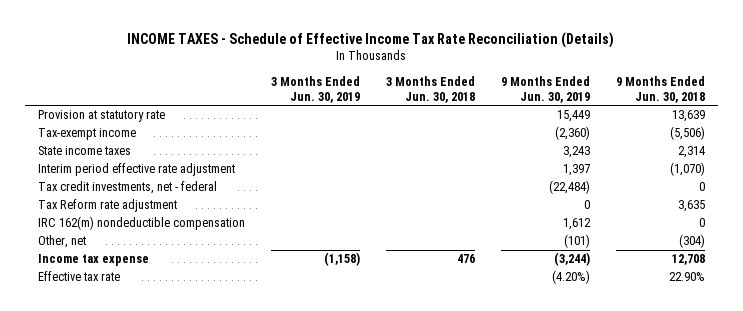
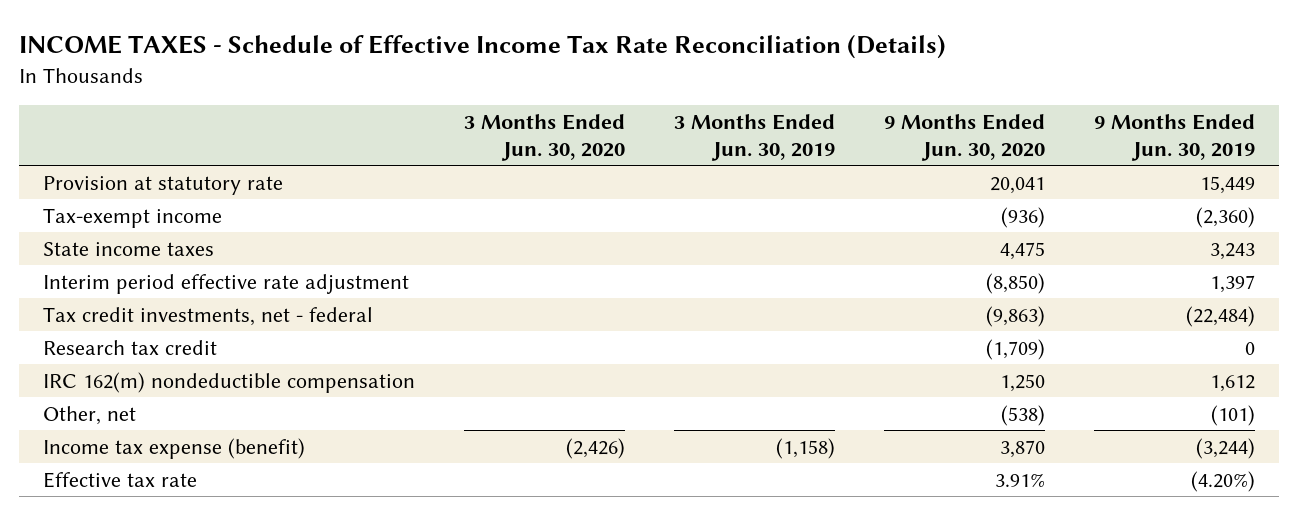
[385,75,475,103] 3 Months Ended Jun. 30, 2018 -> none
[615,75,705,103] 9 Months Ended Jun. 30, 2018 -> none
none -> [464,113,626,162] 3 Months Ended Jun. 30, 2020
none -> [883,113,1045,162] 9 Months Ended Jun. 30, 2020
[37,199,177,213] Tax Reform rate adjustment -> none
none -> [43,339,218,355] Research tax credit
[37,254,149,267] Income tax expense -> [43,437,306,459] Income tax expense (benefit)

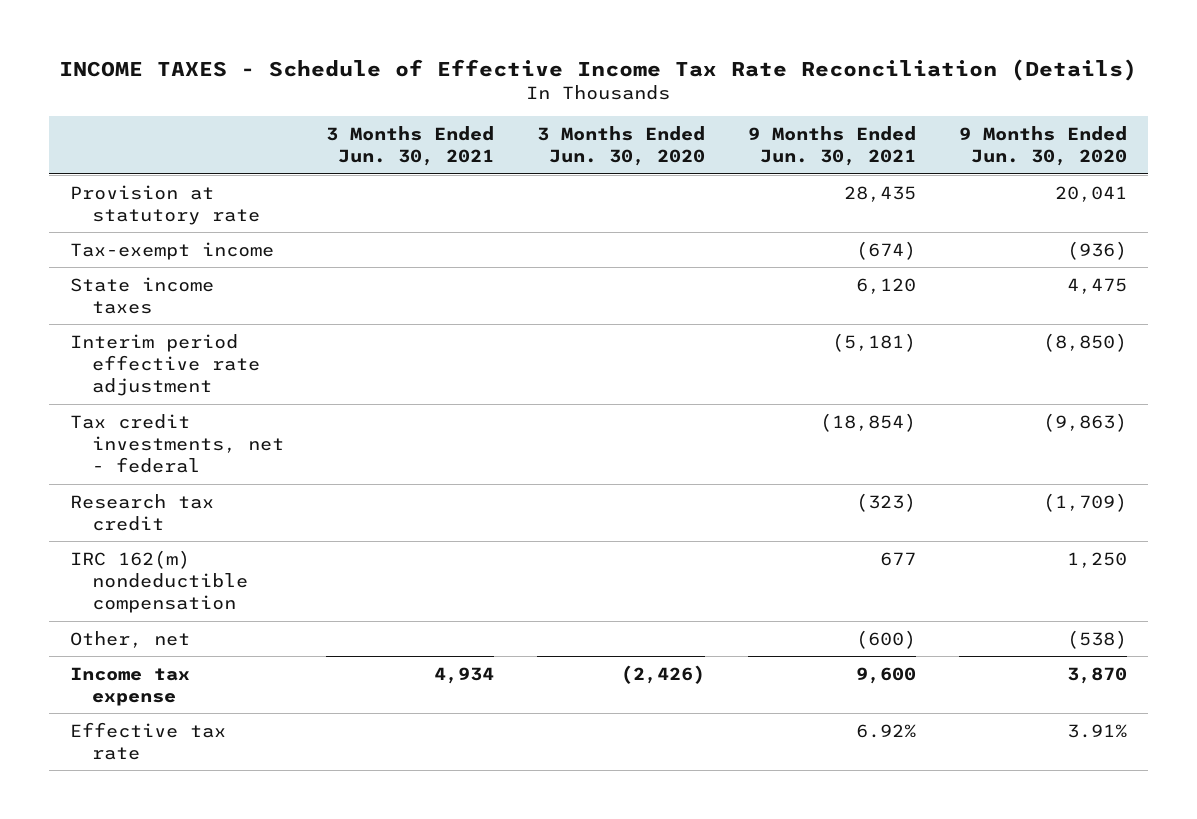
[673,113,835,162] 3 Months Ended Jun. 30, 2019 -> none
[1093,113,1255,162] 9 Months Ended Jun. 30, 2019 -> none
none -> [326,125,495,167] 3 Months Ended Jun. 30, 2021
none -> [748,125,917,167] 9 Months Ended Jun. 30, 2021
[43,437,306,459] Income tax expense (benefit) -> [70,666,191,706] Income tax expense

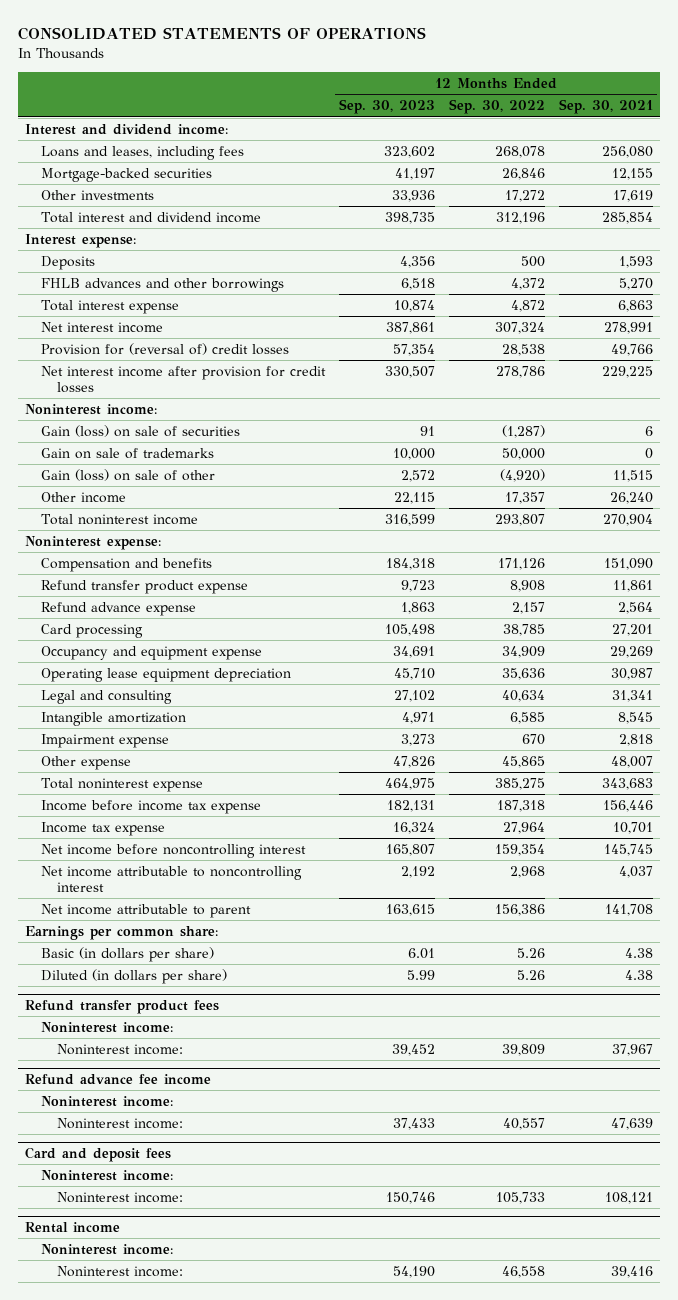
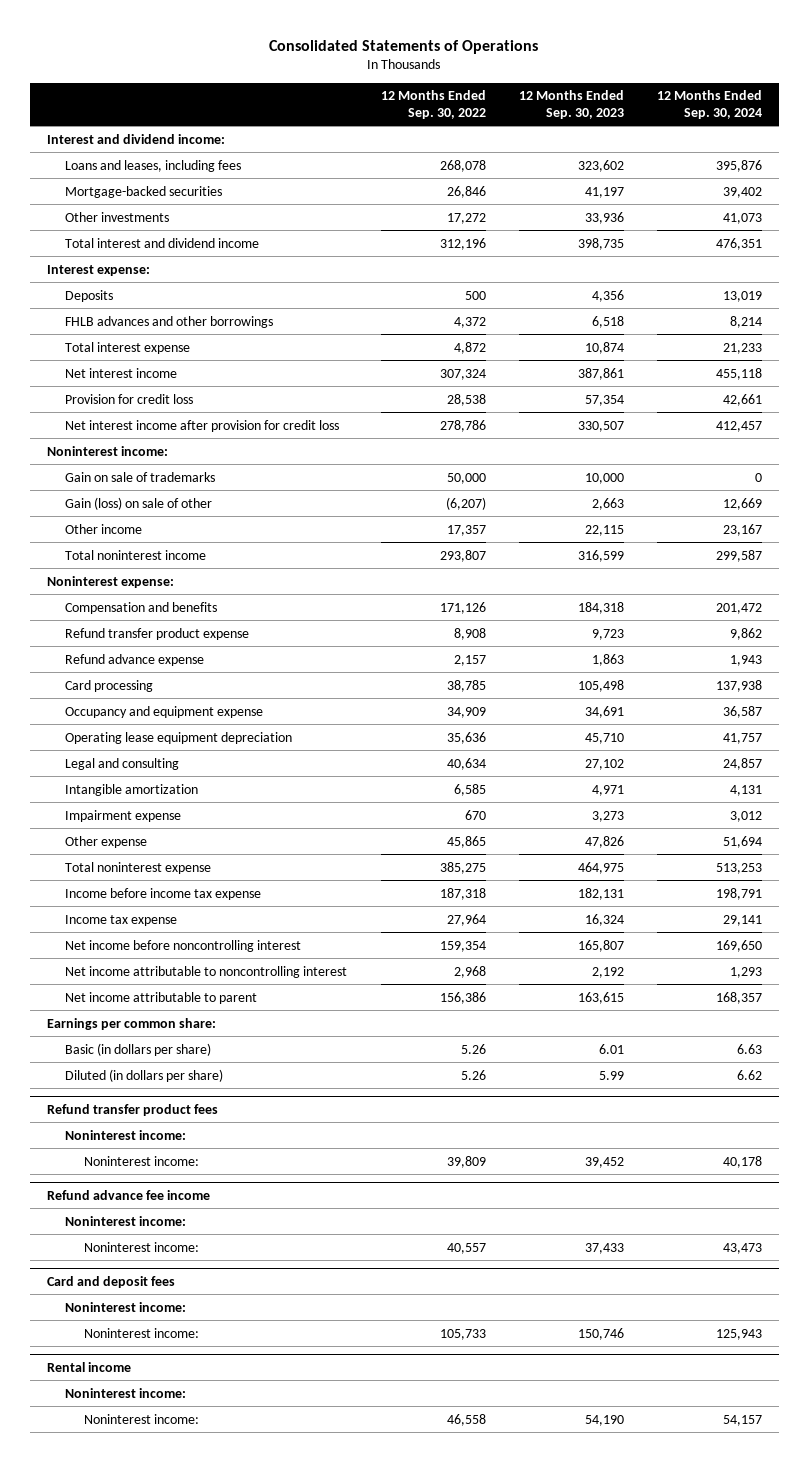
[17,27,426,41] CONSOLIDATED STATEMENTS OF OPERATIONS -> [269,39,539,54] Consolidated Statements of Operations
[559,99,654,115] Sep. 30, 2021 -> none
none -> [657,90,763,119] 12 Months Ended Sep. 30, 2024
[40,342,289,355] Provision for (reversal of) credit losses -> [65,393,194,404] Provision for credit loss
[40,365,326,393] Net interest income after provision for credit losses -> [65,419,340,432] Net interest income after provision for credit loss
[40,424,240,437] Gain (loss) on sale of securities -> none
[400,469,435,482] 2,572 -> [591,497,624,510] 2,663
[500,468,546,482] (4,920) -> [445,496,486,510] (6,207)

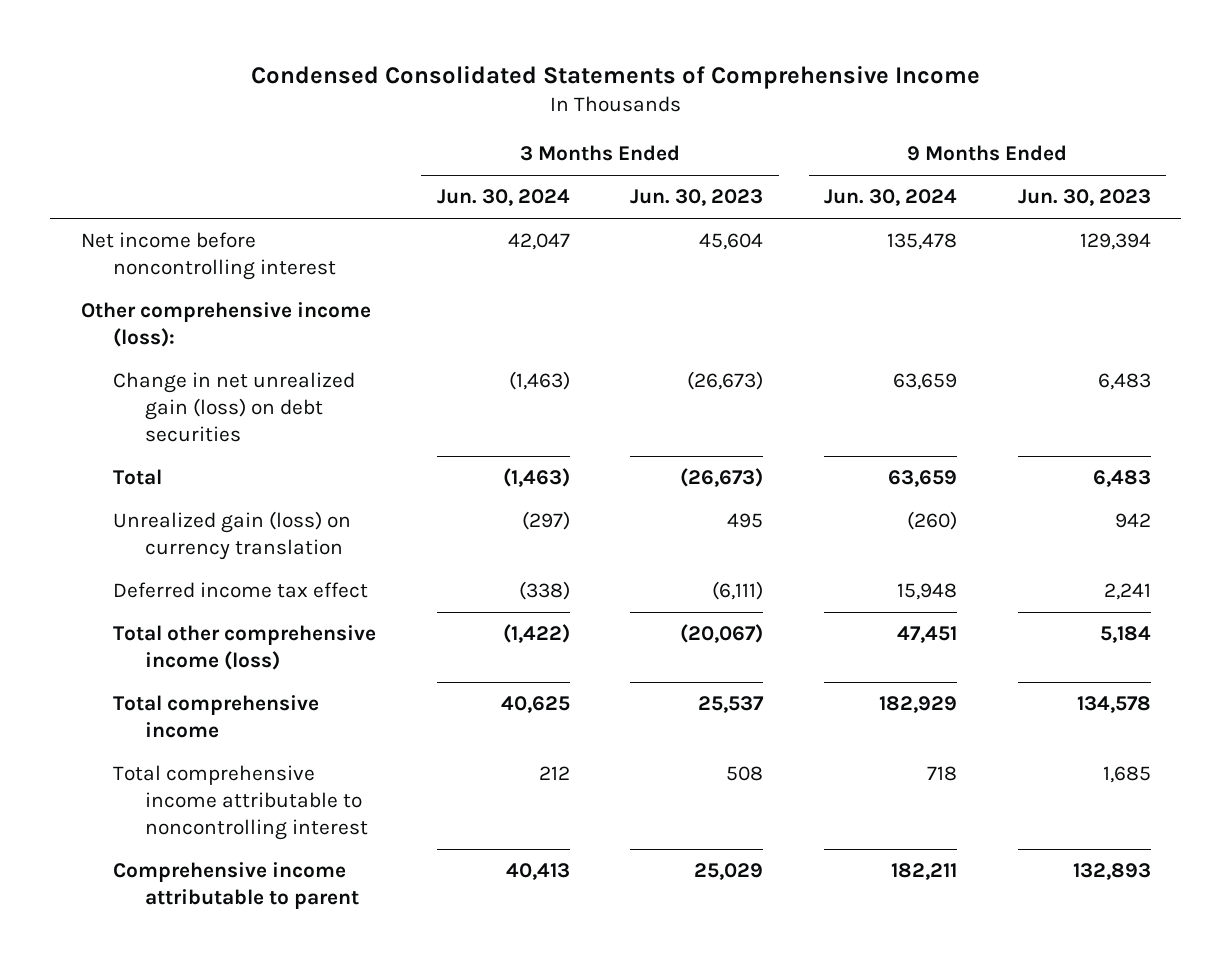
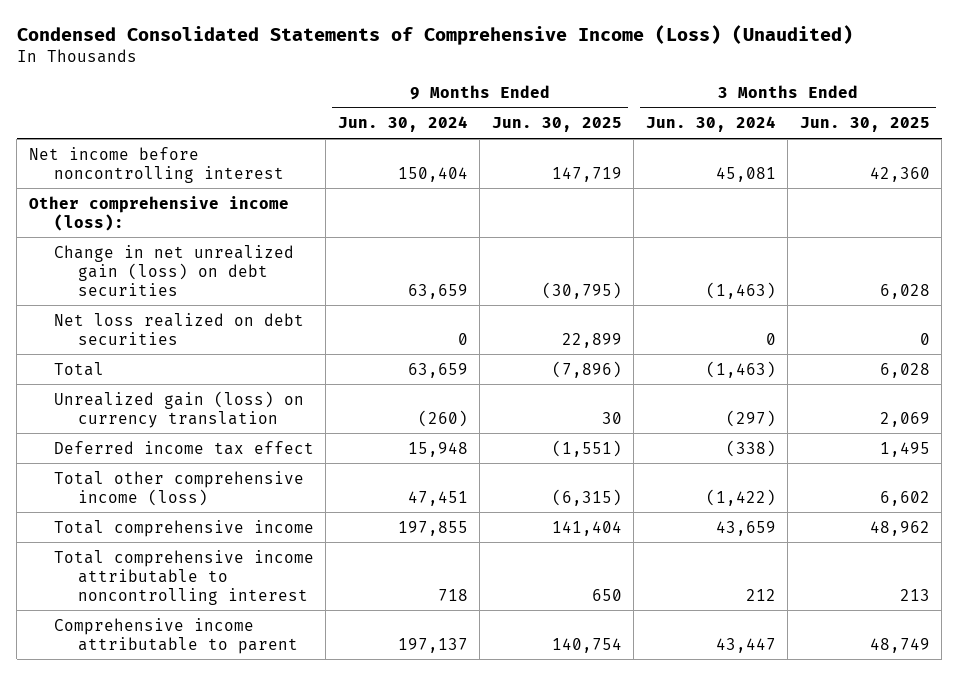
[250,64,980,89] Condensed Consolidated Statements of Comprehensive Income -> [16,25,853,46] Condensed Consolidated Statements of Comprehensive Income (Loss) (Unaudited)
[630,189,764,207] Jun. 30, 2023 -> none
[1017,189,1151,207] Jun. 30, 2023 -> none
none -> [491,117,622,133] Jun. 30, 2025
none -> [799,117,930,133] Jun. 30, 2025
[507,233,570,251] 42,047 -> [715,166,776,182] 45,081
[887,233,958,251] 135,478 -> [397,166,468,182] 150,404
none -> [53,312,304,345] Net loss realized on debt securities
[500,696,570,714] 40,625 -> [715,520,776,536] 43,659
[879,696,958,714] 182,929 -> [397,520,468,536] 197,855
[505,863,570,881] 40,413 -> [715,637,776,653] 43,447
[891,863,958,881] 182,211 -> [397,637,468,653] 197,137

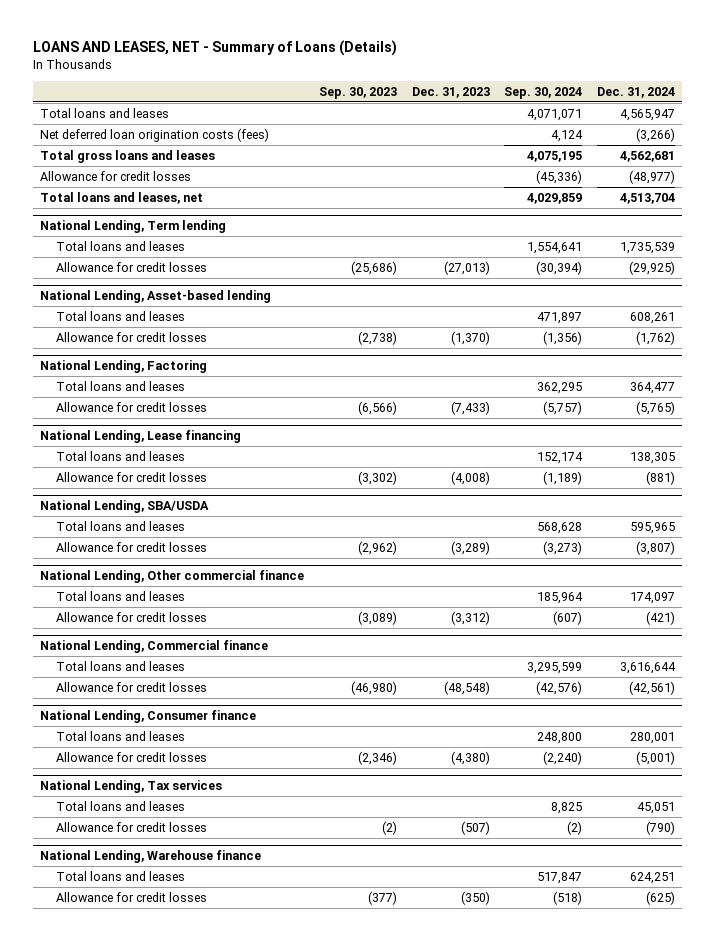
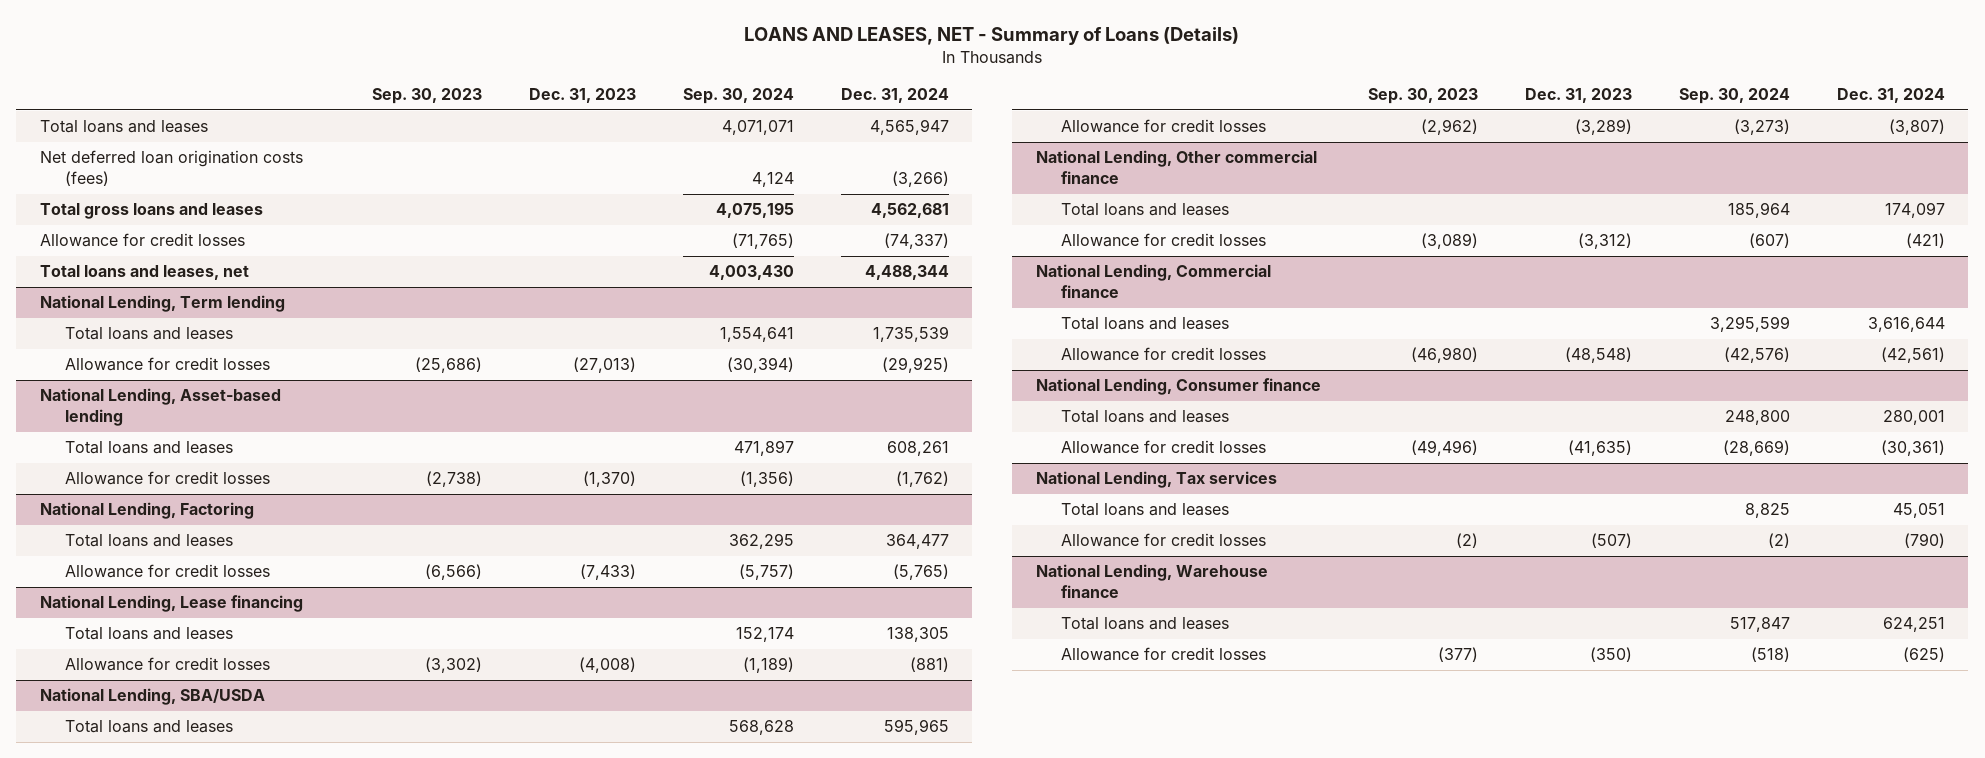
[536,169,583,184] (45,336) -> [731,233,794,250] (71,765)
[629,169,676,184] (48,977) -> [883,233,949,250] (74,337)
[527,192,583,204] 4,029,859 -> [708,265,794,281] 4,003,430
[620,192,676,204] 4,513,704 -> [864,265,949,281] 4,488,344
[358,750,398,765] (2,346) -> [1410,440,1478,457] (49,496)
[450,750,490,765] (4,380) -> [1567,440,1632,457] (41,635)
[543,750,583,765] (2,240) -> [1722,440,1790,457] (28,669)
[636,750,676,765] (5,001) -> [1880,440,1945,457] (30,361)

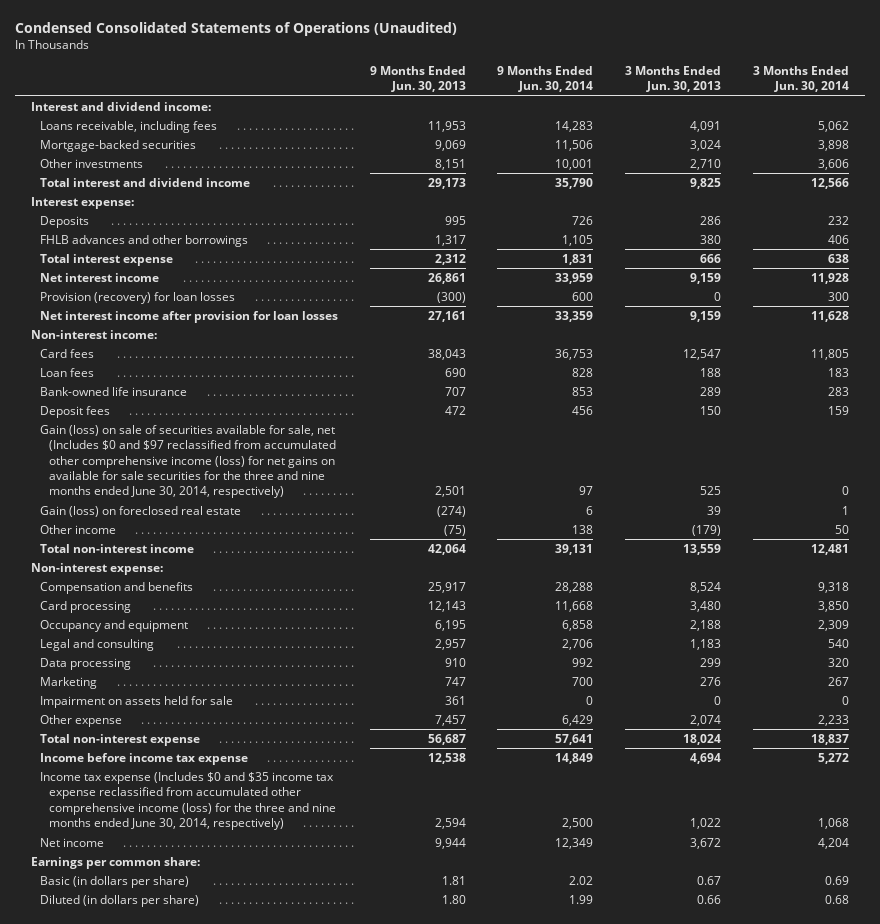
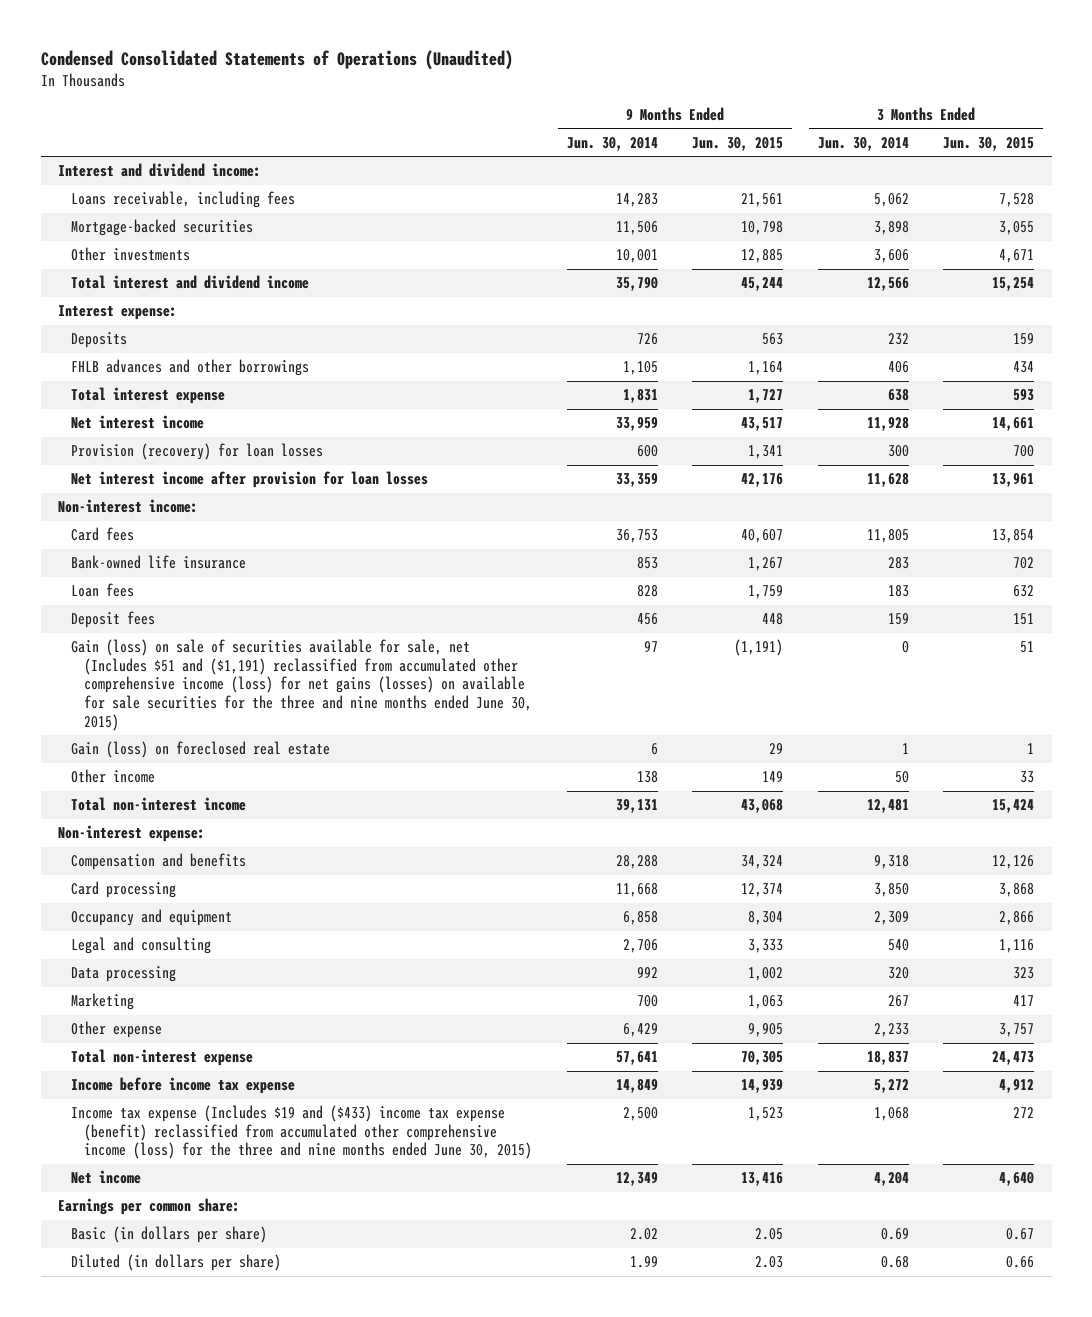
[369,65,466,93] 9 Months Ended Jun. 30, 2013 -> none
[625,65,722,93] 3 Months Ended Jun. 30, 2013 -> none
none -> [692,137,784,152] Jun. 30, 2015
none -> [943,137,1035,152] Jun. 30, 2015
[39,367,94,377] Loan fees -> [71,583,135,598] Loan fees
[39,424,336,499] Gain (loss) on sale of securities available for sale, net (Includes $0 and $97 reclassified from accumulated other comprehensive income (loss) for net gains on available for sale securities for the three and nine months ended June 30, 2014, respectively) -> [71,639,533,731] Gain (loss) on sale of securities available for sale, net (Includes $51 and ($1,191) reclassified from accumulated other comprehensive income (loss) for net gains (losses) on available for sale securities for the three and nine months ended June 30, 2015)
[39,695,233,708] Impairment on assets held for sale -> none
[39,771,336,830] Income tax expense (Includes $0 and $35 income tax expense reclassified from accumulated other comprehensive income (loss) for the three and nine months ended June 30, 2014, respectively) -> [71,1105,533,1160] Income tax expense (Includes $19 and ($433) income tax expense (benefit) reclassified from accumulated other comprehensive income (loss) for the three and nine months ended June 30, 2015)

